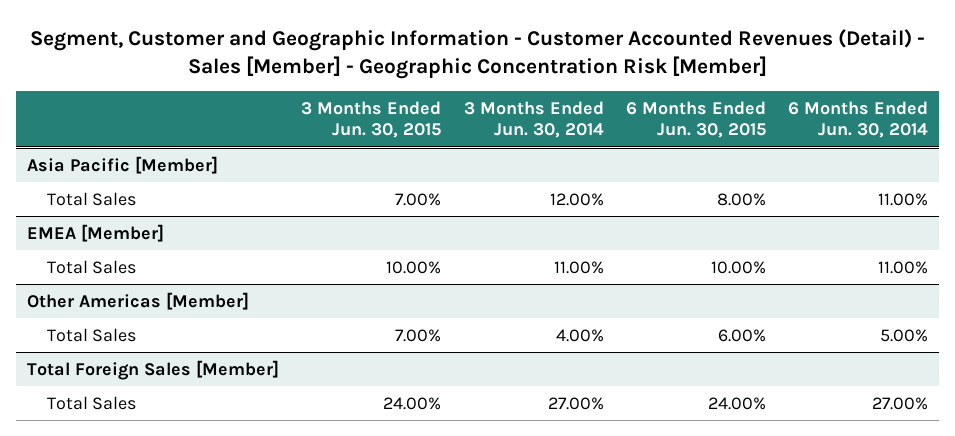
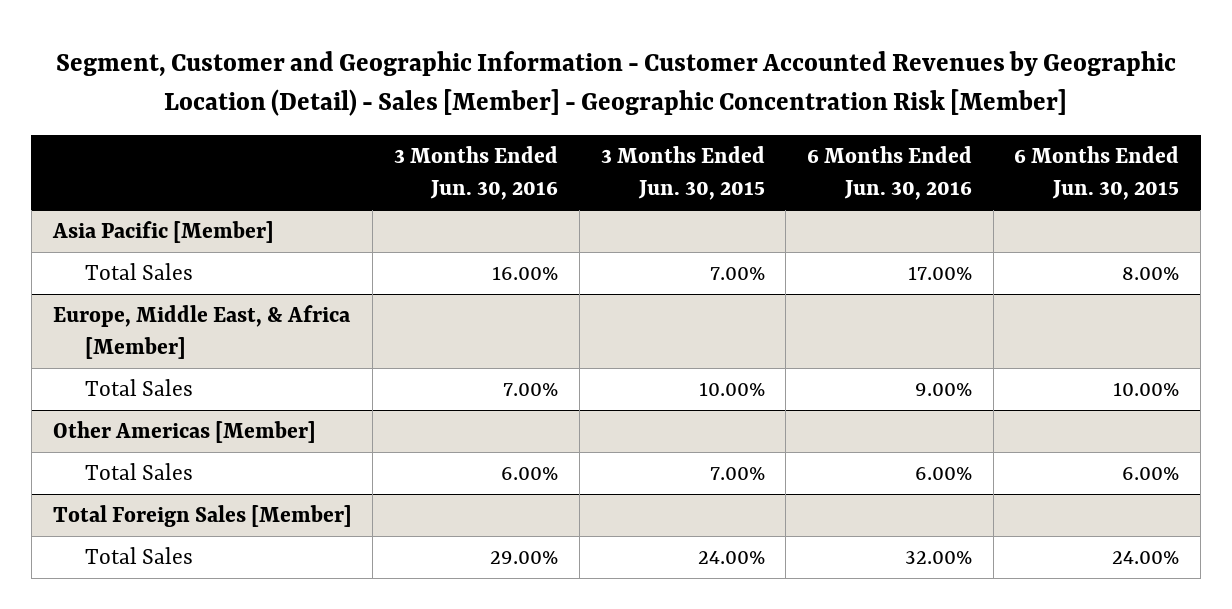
[29,28,925,79] Segment, Customer and Geographic Information - Customer Accounted Revenues (Detail) - Sales [Member] - Geographic Concentration Risk [Member] -> [56,50,1177,116] Segment, Customer and Geographic Information - Customer Accounted Revenues by Geographic Location (Detail) - Sales [Member] - Geographic Concentration Risk [Member]
[463,101,604,139] 3 Months Ended Jun. 30, 2014 -> none
[788,101,929,139] 6 Months Ended Jun. 30, 2014 -> none
none -> [394,146,559,201] 3 Months Ended Jun. 30, 2016
none -> [806,146,972,201] 6 Months Ended Jun. 30, 2016
[27,223,165,242] EMEA [Member] -> [52,305,351,360] Europe, Middle East, & Africa [Member]

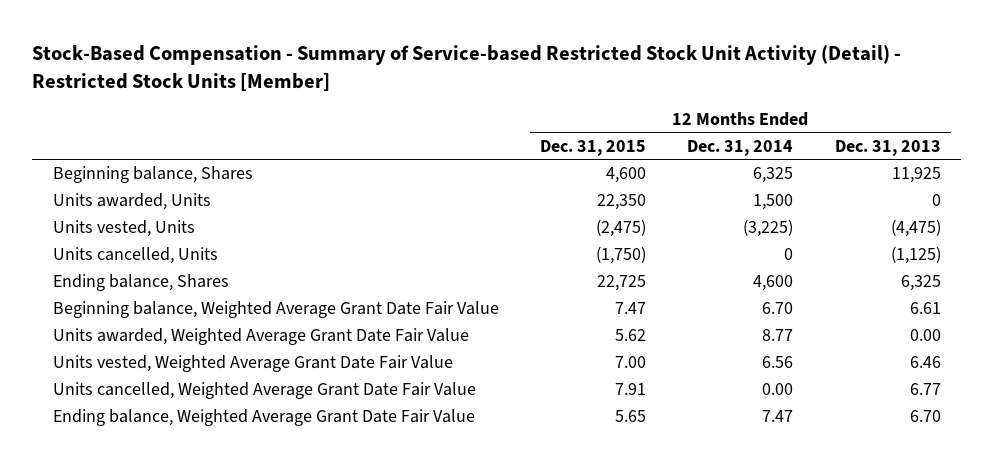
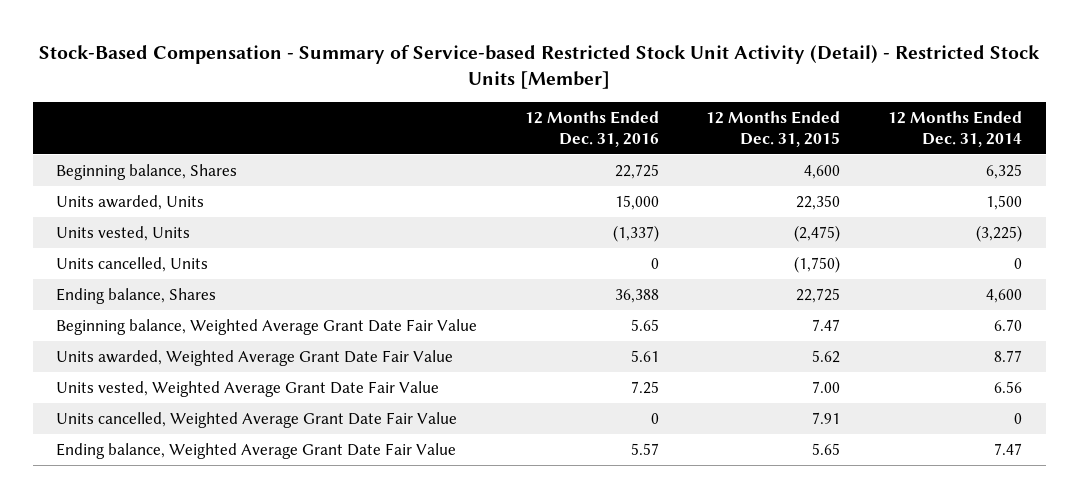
[834,139,941,156] Dec. 31, 2013 -> none
none -> [524,110,659,147] 12 Months Ended Dec. 31, 2016
[762,383,794,396] 0.00 -> [1014,413,1023,425] 0

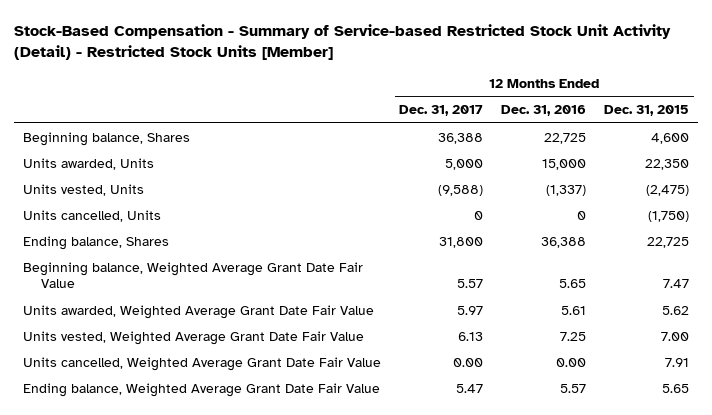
[888,110,1023,147] 12 Months Ended Dec. 31, 2014 -> none
none -> [399,105,484,117] Dec. 31, 2017
[650,413,659,425] 0 -> [556,357,587,367] 0.00

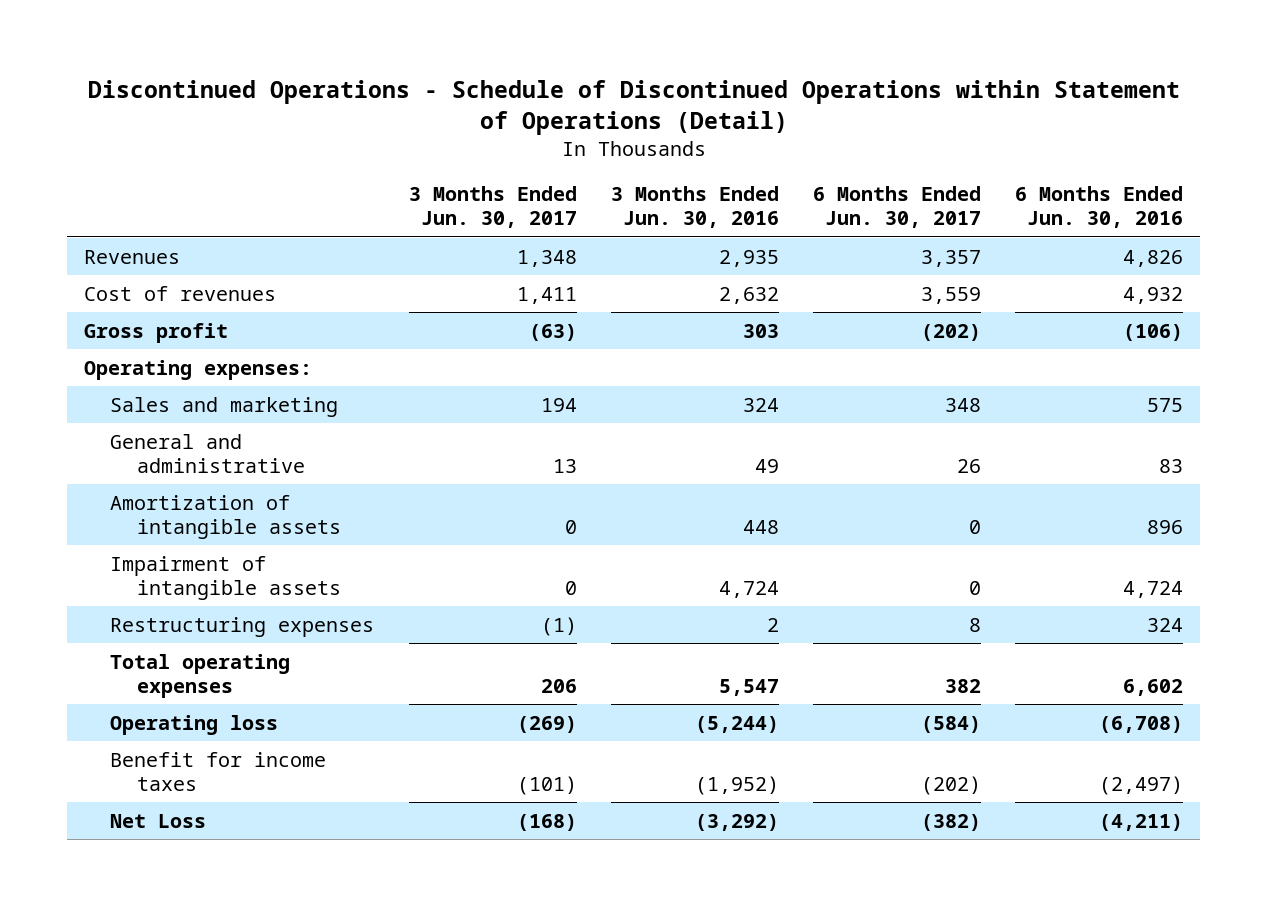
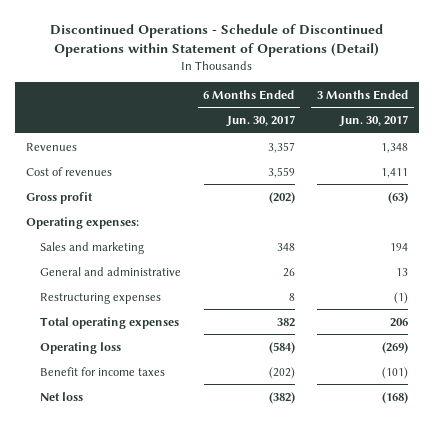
[610,186,779,229] 3 Months Ended Jun. 30, 2016 -> none
[1015,186,1184,229] 6 Months Ended Jun. 30, 2016 -> none
[110,494,342,539] Amortization of intangible assets -> none
[110,555,342,600] Impairment of intangible assets -> none
[110,813,207,828] Net Loss -> [40,391,84,401] Net loss

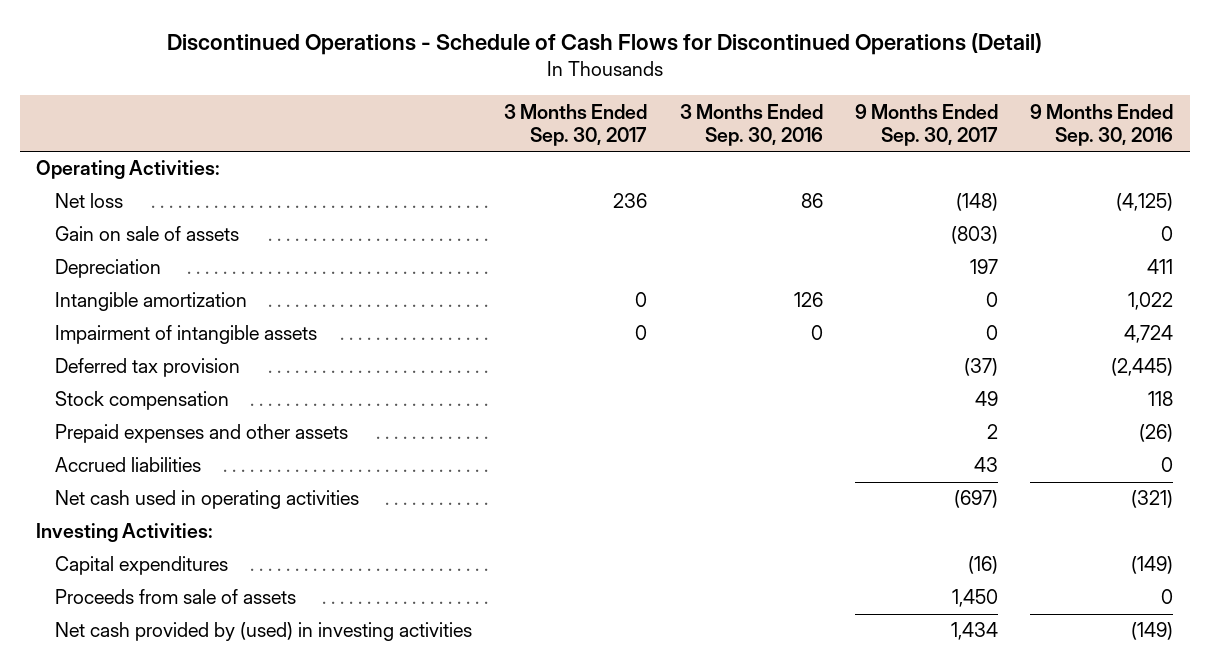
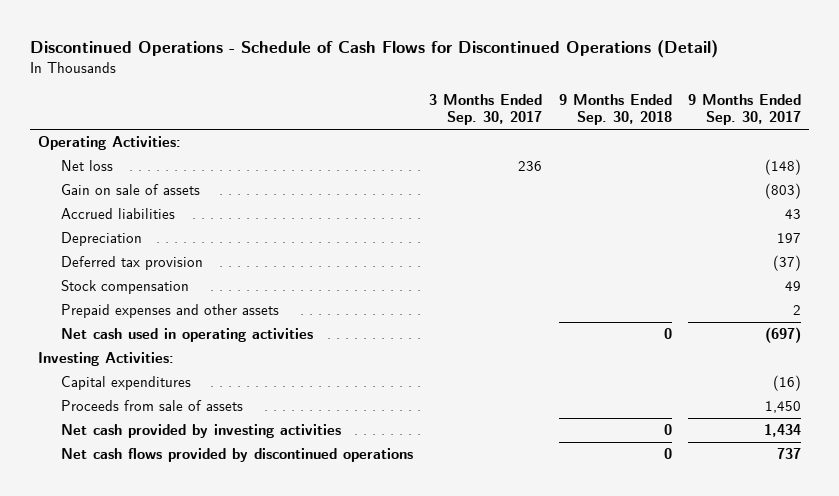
[679,103,823,146] 3 Months Ended Sep. 30, 2016 -> none
[1030,103,1174,146] 9 Months Ended Sep. 30, 2016 -> none
none -> [558,93,672,126] 9 Months Ended Sep. 30, 2018
[54,457,201,473] Accrued liabilities -> [60,208,175,220] Accrued liabilities
[54,292,247,312] Intangible amortization -> none
[54,325,317,345] Impairment of intangible assets -> none
[54,622,472,642] Net cash provided by (used) in investing activities -> [60,424,341,439] Net cash provided by investing activities
none -> [60,448,413,463] Net cash flows provided by discontinued operations

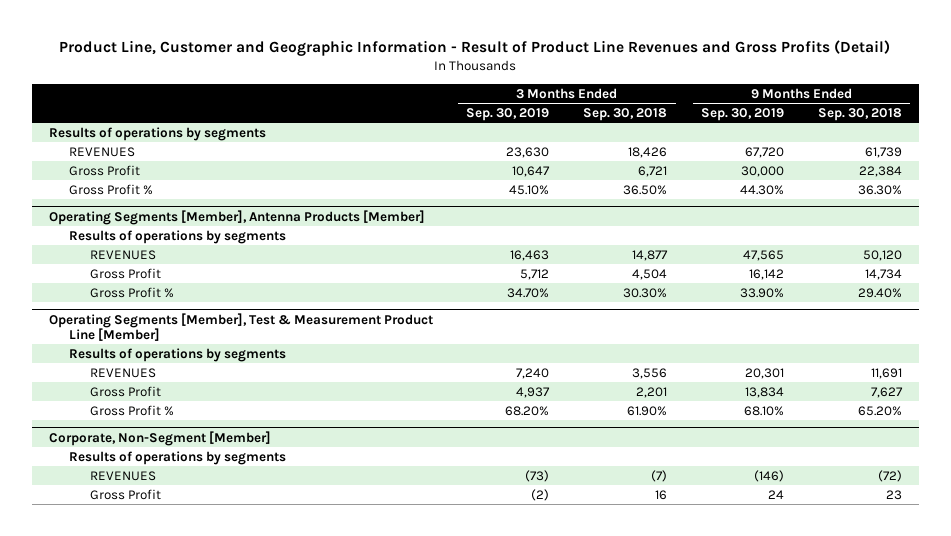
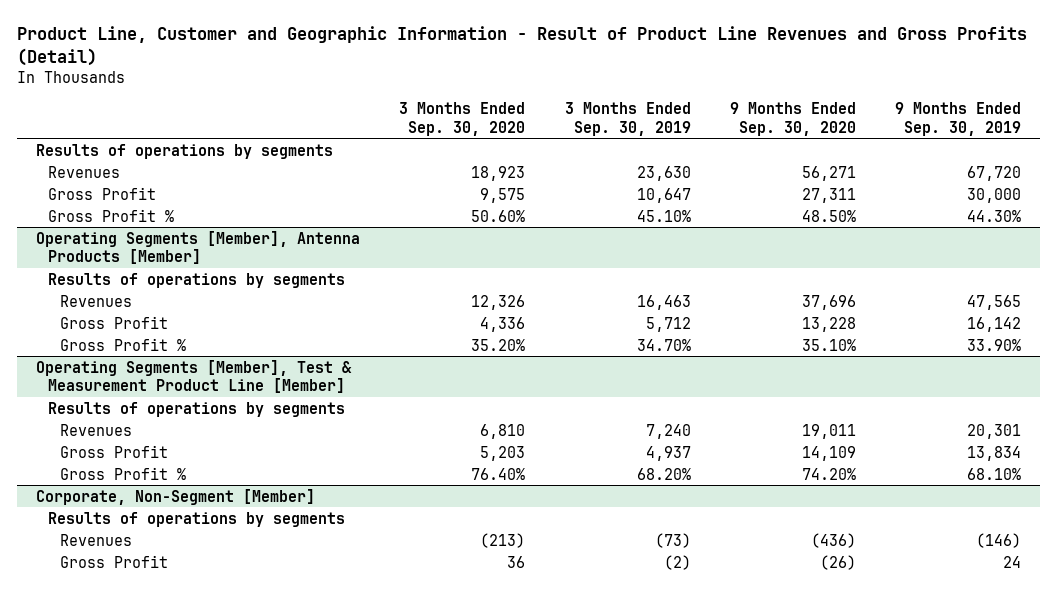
[583,108,668,122] Sep. 30, 2018 -> none
[817,108,902,122] Sep. 30, 2018 -> none
none -> [399,102,526,136] 3 Months Ended Sep. 30, 2020
none -> [729,102,856,136] 9 Months Ended Sep. 30, 2020
[69,146,136,157] REVENUES -> [48,165,121,178] Revenues
[90,249,157,260] REVENUES -> [60,294,133,307] Revenues
[90,367,157,378] REVENUES -> [60,423,133,436] Revenues
[90,470,157,481] REVENUES -> [60,533,133,546] Revenues

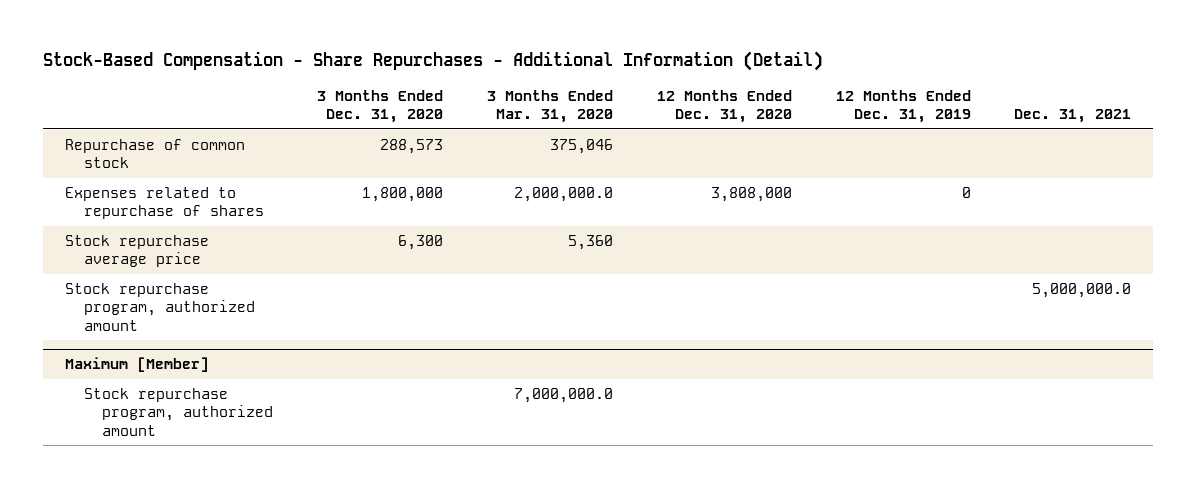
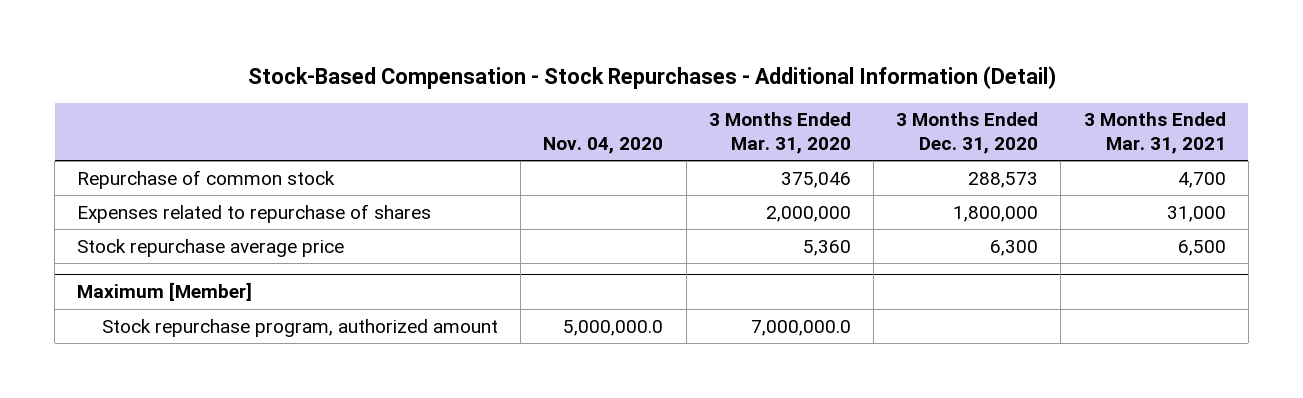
[43,51,824,72] Stock-Based Compensation - Share Repurchases - Additional Information (Detail) -> [247,65,1056,89] Stock-Based Compensation - Stock Repurchases - Additional Information (Detail)
[656,89,792,124] 12 Months Ended Dec. 31, 2020 -> none
[835,89,971,124] 12 Months Ended Dec. 31, 2019 -> none
[1014,109,1132,124] Dec. 31, 2021 -> none
none -> [543,136,664,154] Nov. 04, 2020
none -> [1083,112,1226,154] 3 Months Ended Mar. 31, 2021
[513,186,613,202] 2,000,000.0 -> [765,205,851,222] 2,000,000
[65,282,255,331] Stock repurchase program, authorized amount -> none

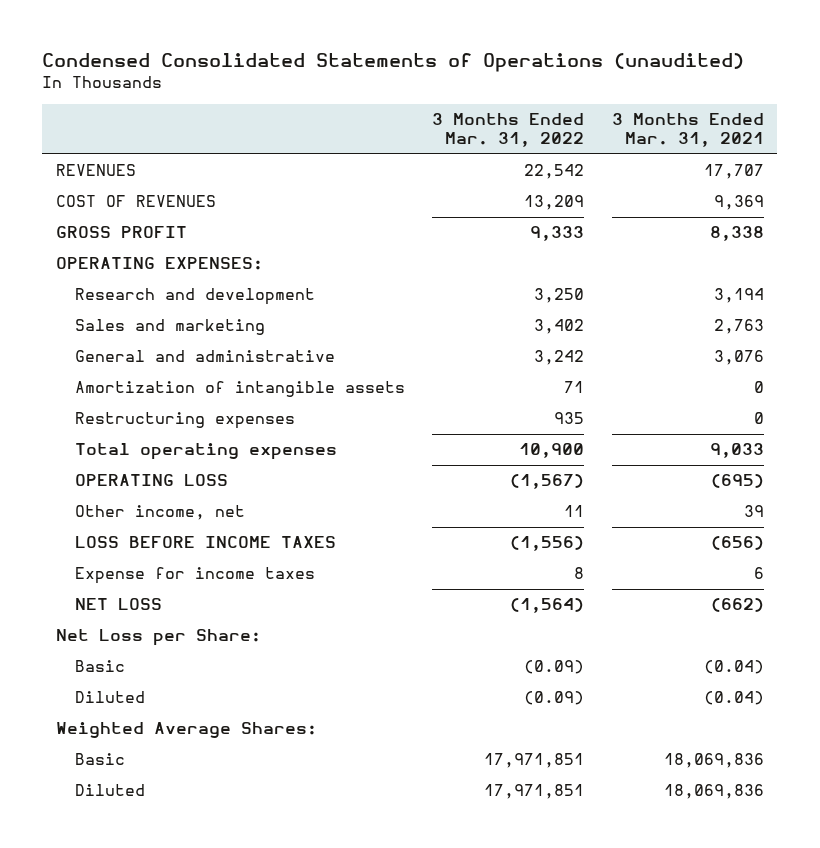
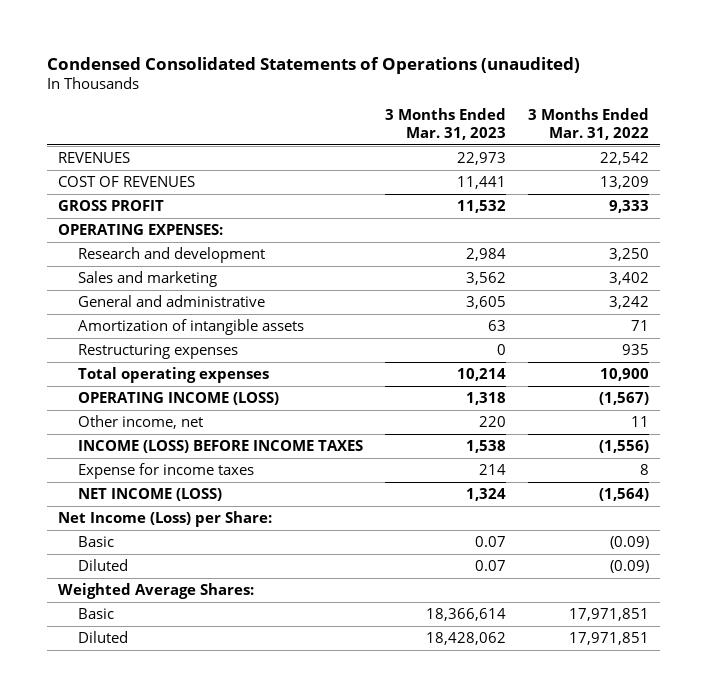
[611,113,764,148] 3 Months Ended Mar. 31, 2021 -> none
none -> [385,108,507,140] 3 Months Ended Mar. 31, 2023
[75,474,229,487] OPERATING LOSS -> [78,392,280,406] OPERATING INCOME (LOSS)
[75,536,337,549] LOSS BEFORE INCOME TAXES -> [78,440,364,454] INCOME (LOSS) BEFORE INCOME TAXES
[75,598,163,611] NET LOSS -> [78,488,223,502] NET INCOME (LOSS)
[55,629,261,647] Net Loss per Share: -> [58,511,273,528] Net Income (Loss) per Share:

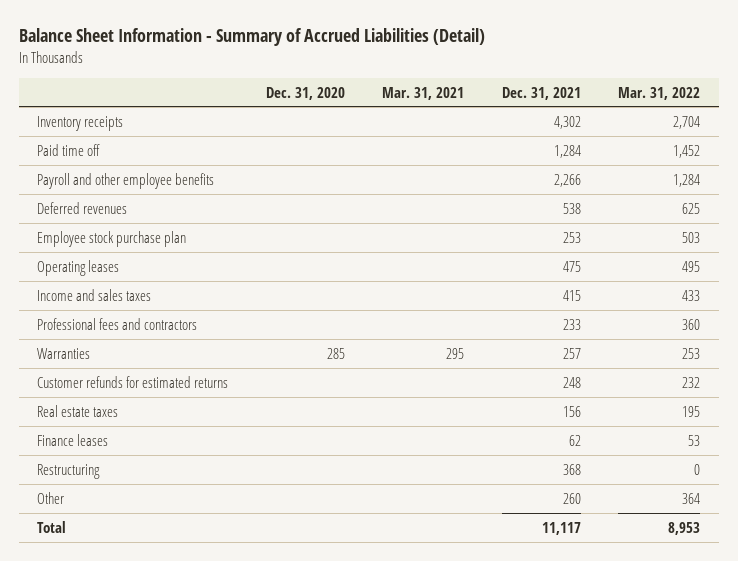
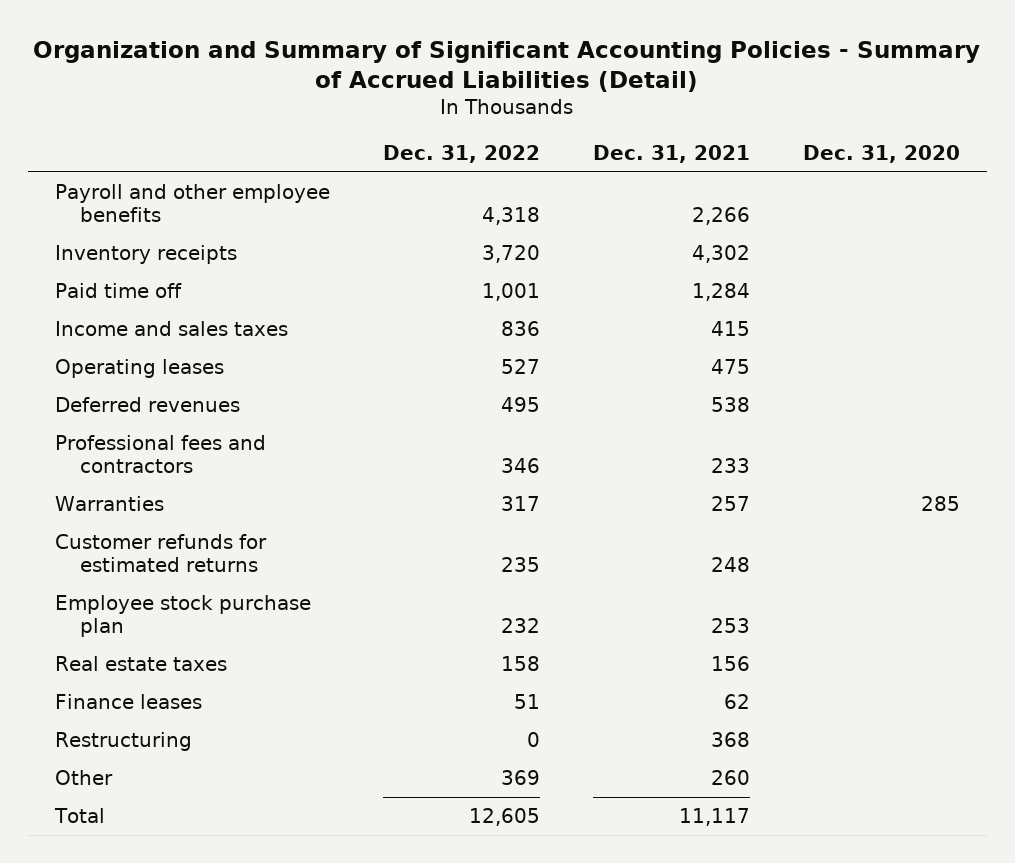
[18,28,485,47] Balance Sheet Information - Summary of Accrued Liabilities (Detail) -> [33,41,981,93] Organization and Summary of Significant Accounting Policies - Summary of Accrued Liabilities (Detail)
[382,86,465,100] Mar. 31, 2021 -> none
[618,86,701,100] Mar. 31, 2022 -> none
none -> [382,144,540,163] Dec. 31, 2022
[37,172,215,189] Payroll and other employee benefits -> [54,184,330,223] Payroll and other employee benefits
[37,259,120,276] Operating leases -> [54,359,224,379] Operating leases
[37,201,128,214] Deferred revenues -> [54,397,240,413] Deferred revenues
[37,230,187,247] Employee stock purchase plan -> [54,595,311,638] Employee stock purchase plan

